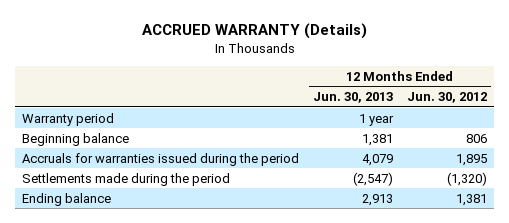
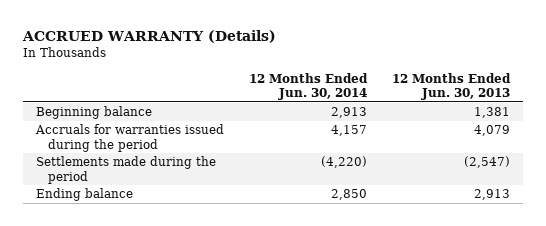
[407,92,488,104] Jun. 30, 2012 -> none
none -> [248,72,368,100] 12 Months Ended Jun. 30, 2014
[21,112,114,126] Warranty period -> none

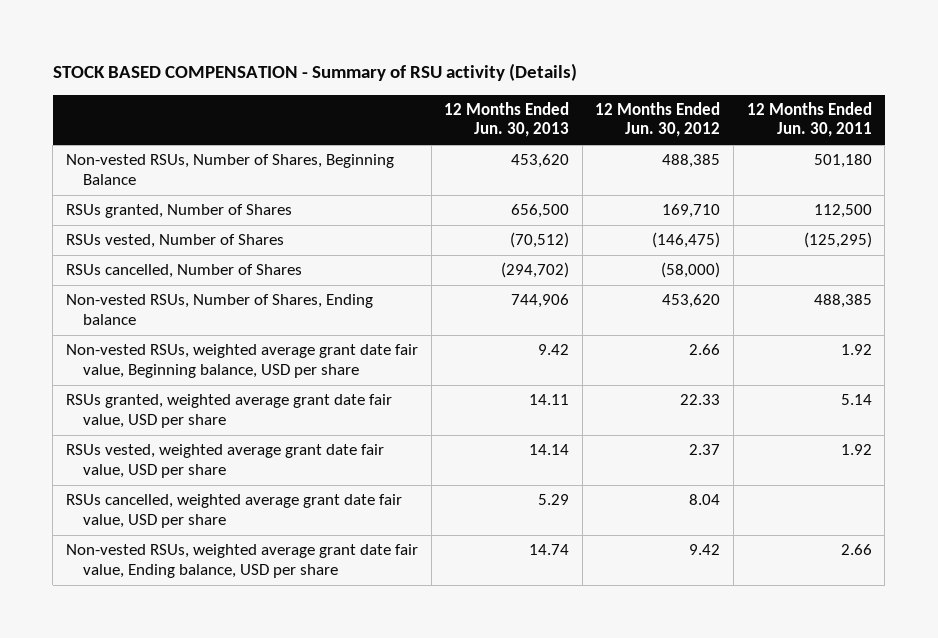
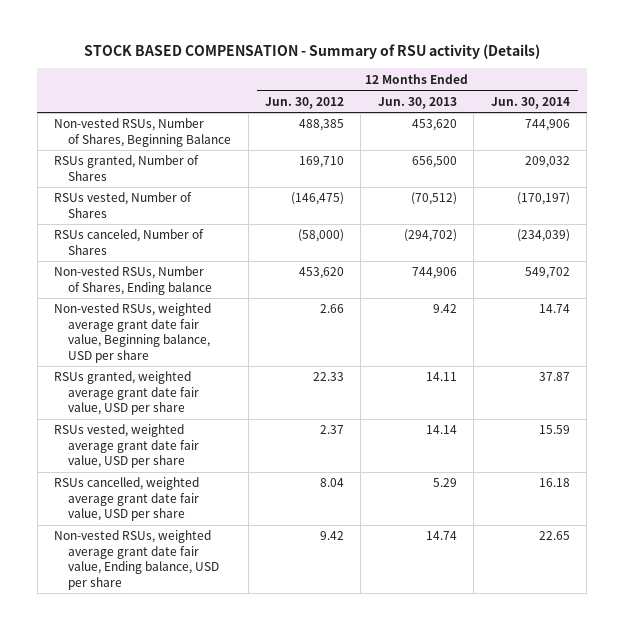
[746,101,872,138] 12 Months Ended Jun. 30, 2011 -> none
none -> [490,96,570,109] Jun. 30, 2014
[65,264,302,279] RSUs cancelled, Number of Shares -> [54,229,205,255] RSUs canceled, Number of Shares

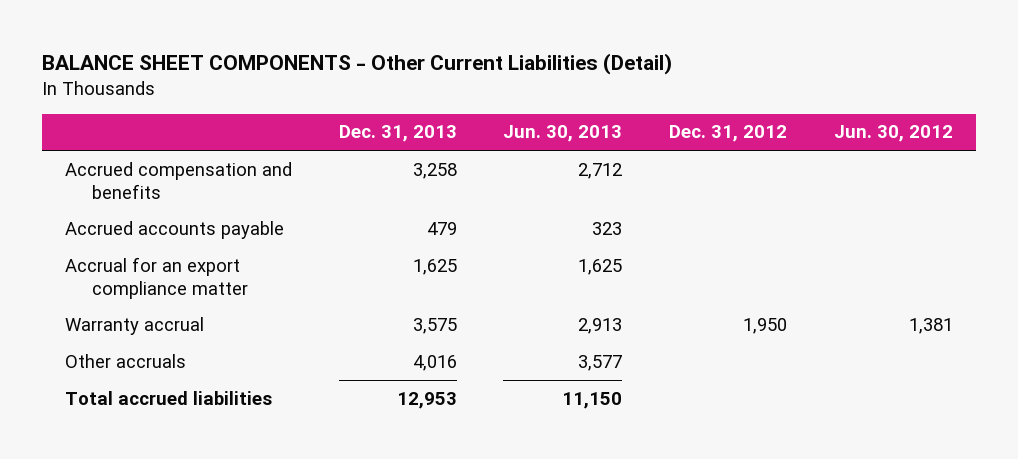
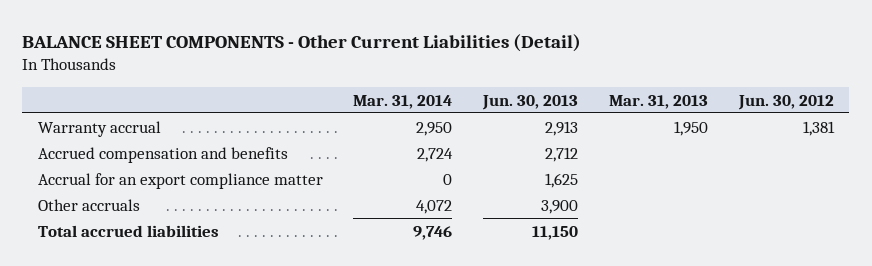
[338,125,457,143] Dec. 31, 2013 -> none
[669,125,788,143] Dec. 31, 2012 -> none
none -> [353,94,453,109] Mar. 31, 2014
none -> [609,94,709,109] Mar. 31, 2013
[64,316,204,335] Warranty accrual -> [37,120,161,137] Warranty accrual
[64,220,284,239] Accrued accounts payable -> none
[578,354,623,371] 3,577 -> [541,199,579,214] 3,900

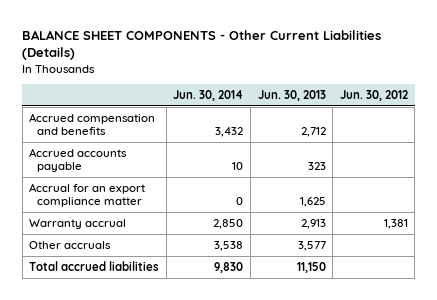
[22,33,582,52] BALANCE SHEET COMPONENTS - Other Current Liabilities (Detail) -> [22,29,382,61] BALANCE SHEET COMPONENTS - Other Current Liabilities (Details)
[353,94,453,109] Mar. 31, 2014 -> none
[609,94,709,109] Mar. 31, 2013 -> none
none -> [173,89,244,101] Jun. 30, 2014
none -> [29,148,128,173] Accrued accounts payable
[37,120,161,137] Warranty accrual -> [29,219,127,230] Warranty accrual
[541,199,579,214] 3,900 -> [297,241,326,252] 3,577

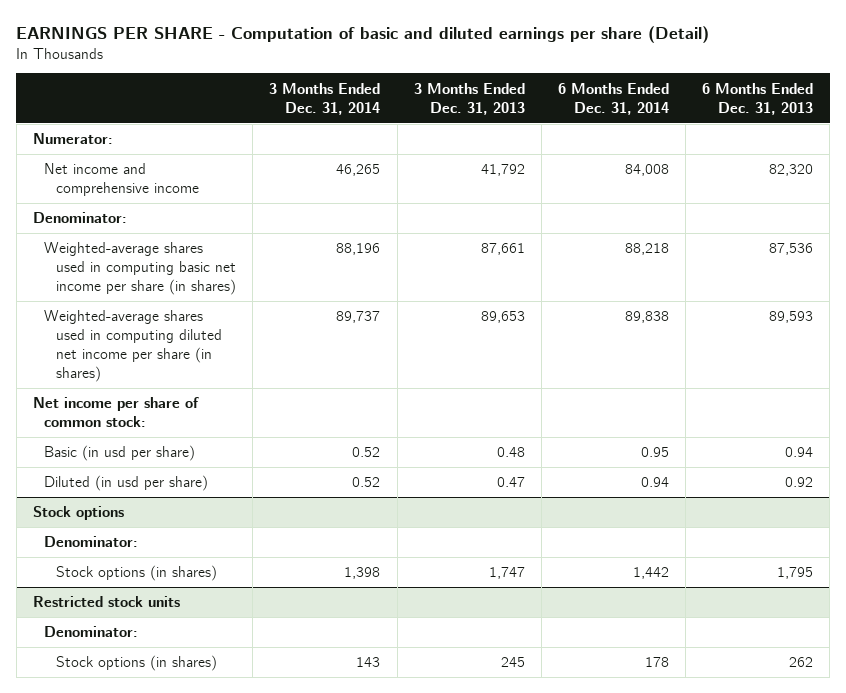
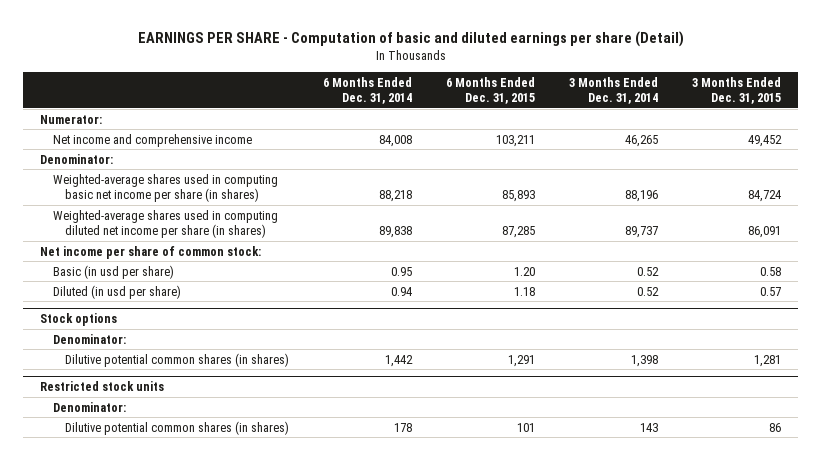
[413,82,525,115] 3 Months Ended Dec. 31, 2013 -> none
[702,82,814,115] 6 Months Ended Dec. 31, 2013 -> none
none -> [446,76,536,105] 6 Months Ended Dec. 31, 2015
none -> [691,76,781,105] 3 Months Ended Dec. 31, 2015
[56,565,218,582] Stock options (in shares) -> [65,352,290,367] Dilutive potential common shares (in shares)
[56,655,218,672] Stock options (in shares) -> [65,420,290,435] Dilutive potential common shares (in shares)

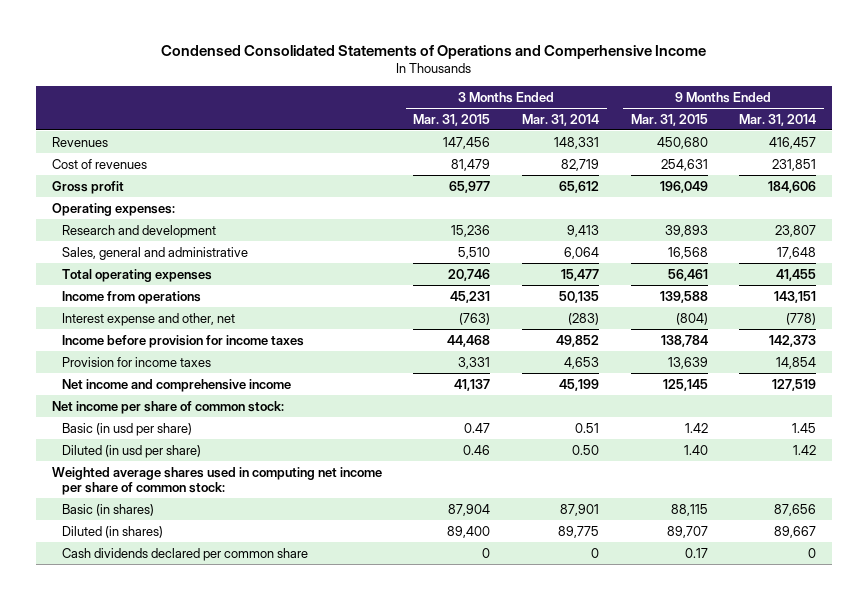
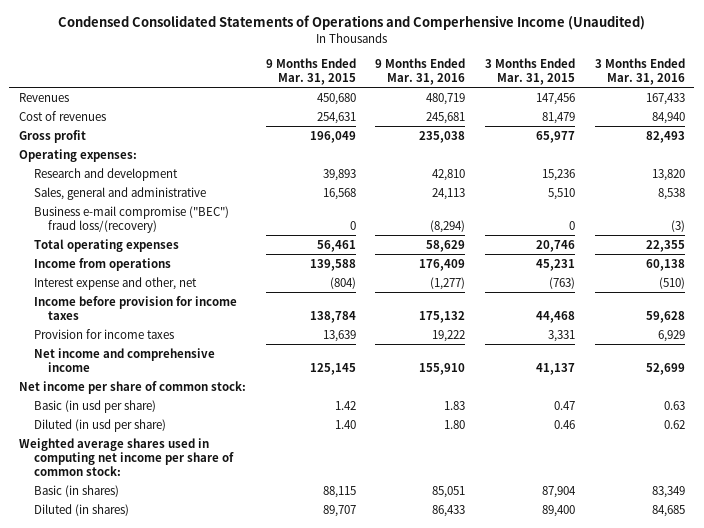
[160,45,706,60] Condensed Consolidated Statements of Operations and Comperhensive Income -> [57,15,645,31] Condensed Consolidated Statements of Operations and Comperhensive Income (Unaudited)
[521,113,599,126] Mar. 31, 2014 -> none
[739,113,817,126] Mar. 31, 2014 -> none
none -> [375,57,466,85] 9 Months Ended Mar. 31, 2016
none -> [594,57,685,85] 3 Months Ended Mar. 31, 2016
none -> [33,205,229,233] Business e-mail compromise ("BEC") fraud loss/(recovery)
[61,547,308,561] Cash dividends declared per common share -> none

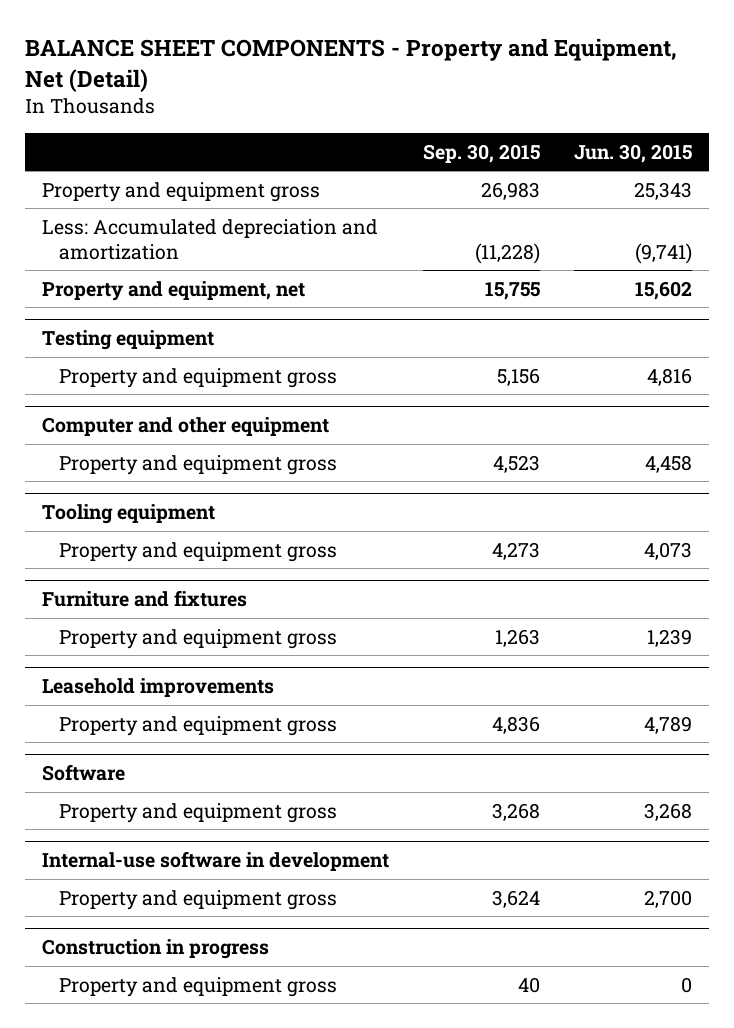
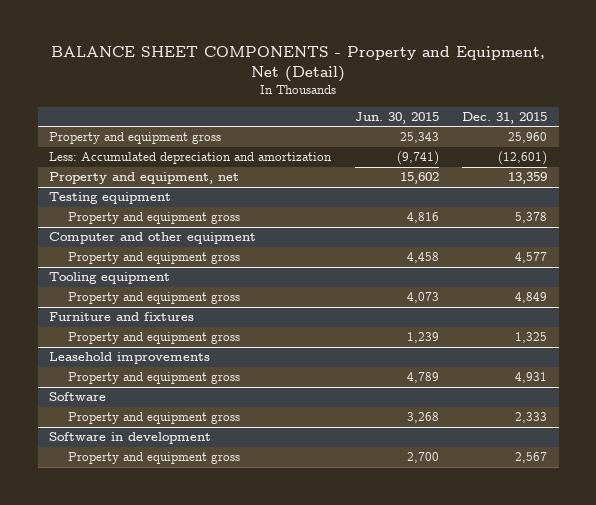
[423,143,541,163] Sep. 30, 2015 -> none
none -> [462,112,548,125] Dec. 31, 2015
[42,851,390,872] Internal-use software in development -> [49,432,212,445] Software in development
[42,939,270,960] Construction in progress -> none
[58,976,337,997] Property and equipment gross -> none

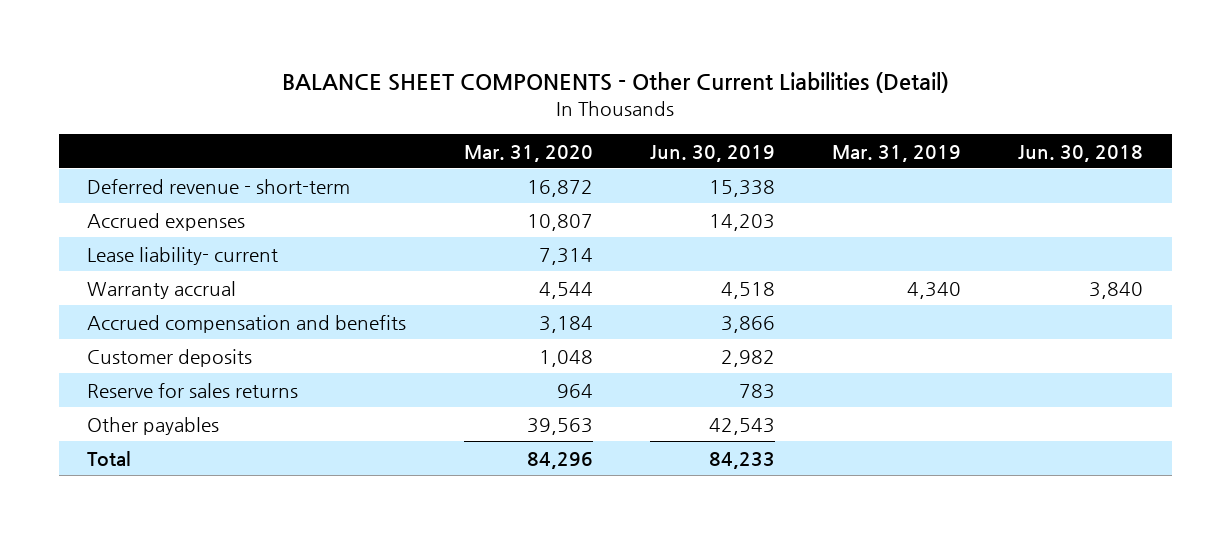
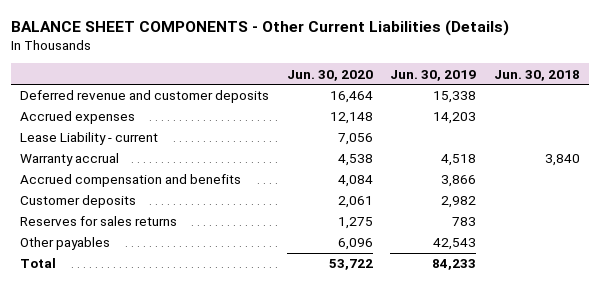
[282,71,950,93] BALANCE SHEET COMPONENTS - Other Current Liabilities (Detail) -> [11,19,510,36] BALANCE SHEET COMPONENTS - Other Current Liabilities (Details)
[463,144,593,162] Mar. 31, 2020 -> none
[831,144,961,162] Mar. 31, 2019 -> none
none -> [286,69,373,81] Jun. 30, 2020
[87,178,351,194] Deferred revenue - short-term -> [19,90,269,104] Deferred revenue and customer deposits
[87,246,279,265] Lease liability- current -> [19,132,158,146] Lease Liability - current
[87,382,299,398] Reserve for sales returns -> [19,216,177,227] Reserves for sales returns

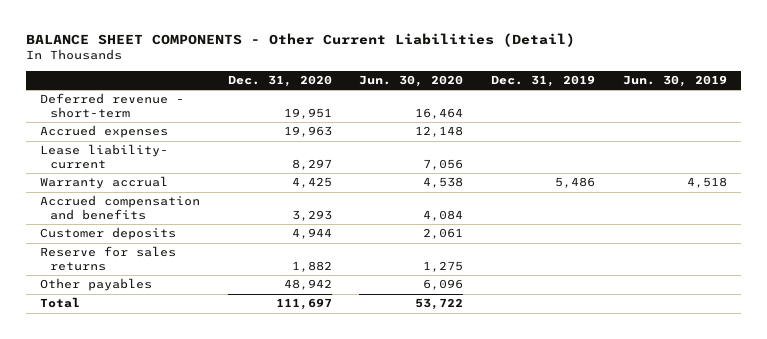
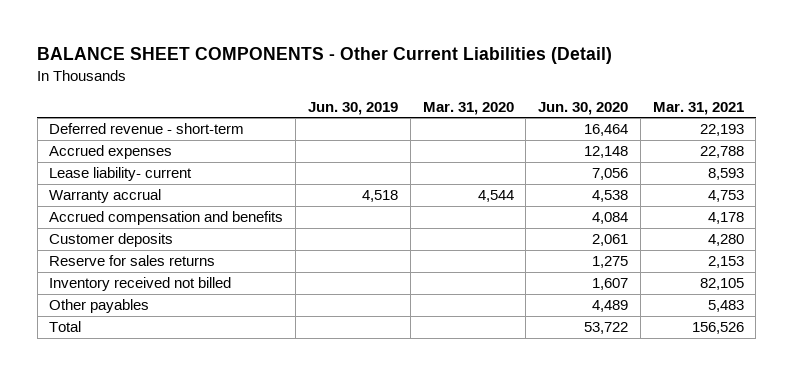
[227,75,332,88] Dec. 31, 2020 -> none
[491,75,596,88] Dec. 31, 2019 -> none
none -> [422,101,514,115] Mar. 31, 2020
none -> [652,101,744,115] Mar. 31, 2021
none -> [49,277,232,292] Inventory received not billed
[423,279,464,291] 6,096 -> [592,300,629,313] 4,489

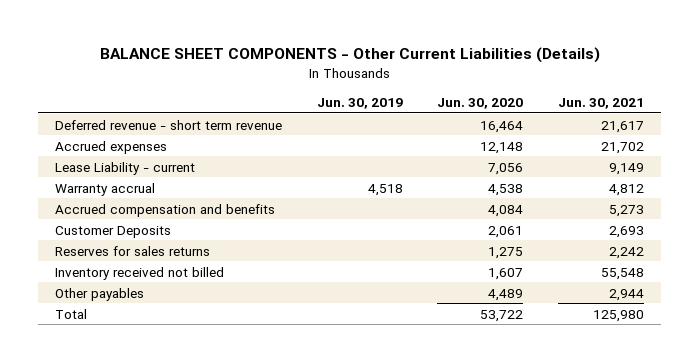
[37,47,613,65] BALANCE SHEET COMPONENTS - Other Current Liabilities (Detail) -> [99,47,600,64] BALANCE SHEET COMPONENTS - Other Current Liabilities (Details)
[422,101,514,115] Mar. 31, 2020 -> none
[652,101,744,115] Mar. 31, 2021 -> none
none -> [557,97,644,109] Jun. 30, 2021
[49,123,245,135] Deferred revenue - short-term -> [55,119,283,130] Deferred revenue - short term revenue
[49,167,193,182] Lease liability- current -> [55,161,196,175] Lease Liability - current
[49,233,174,248] Customer deposits -> [55,225,172,238] Customer Deposits
[49,255,216,267] Reserve for sales returns -> [55,245,211,256] Reserves for sales returns

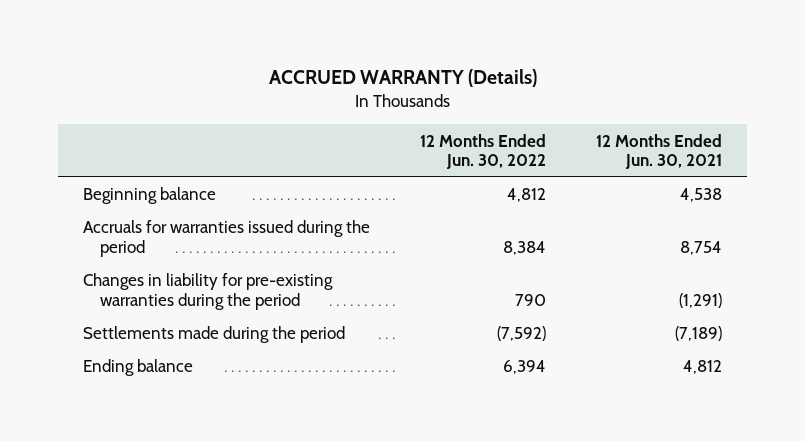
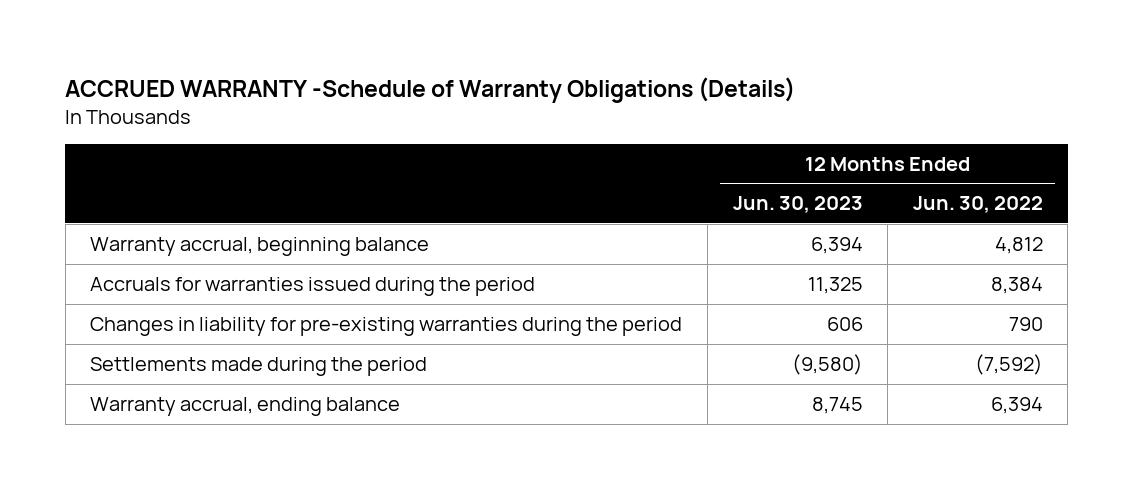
[268,69,537,88] ACCRUED WARRANTY (Details) -> [65,76,796,103] ACCRUED WARRANTY -Schedule of Warranty Obligations (Details)
[596,133,723,170] 12 Months Ended Jun. 30, 2021 -> none
none -> [732,196,863,214] Jun. 30, 2023
[83,187,217,205] Beginning balance -> [90,237,430,257] Warranty accrual, beginning balance
[83,359,194,377] Ending balance -> [90,397,401,417] Warranty accrual, ending balance

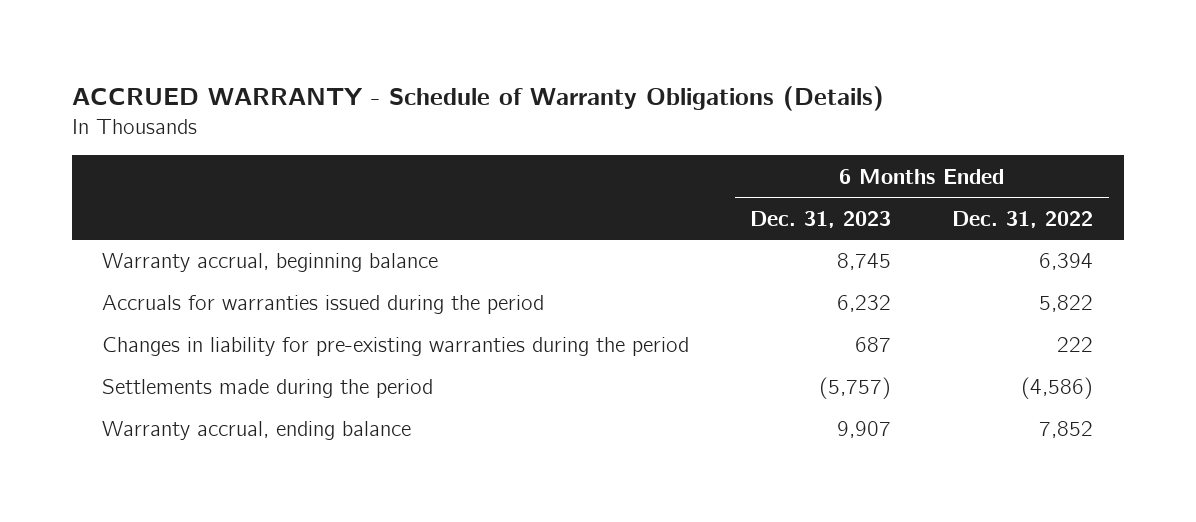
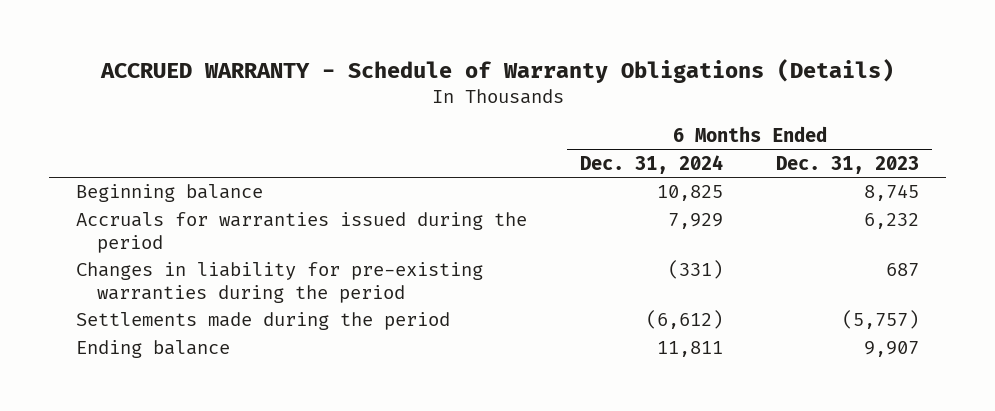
[952,210,1094,228] Dec. 31, 2022 -> none
none -> [580,154,724,174] Dec. 31, 2024
[102,253,439,273] Warranty accrual, beginning balance -> [75,184,263,203] Beginning balance
[102,421,412,441] Warranty accrual, ending balance -> [75,340,230,359] Ending balance

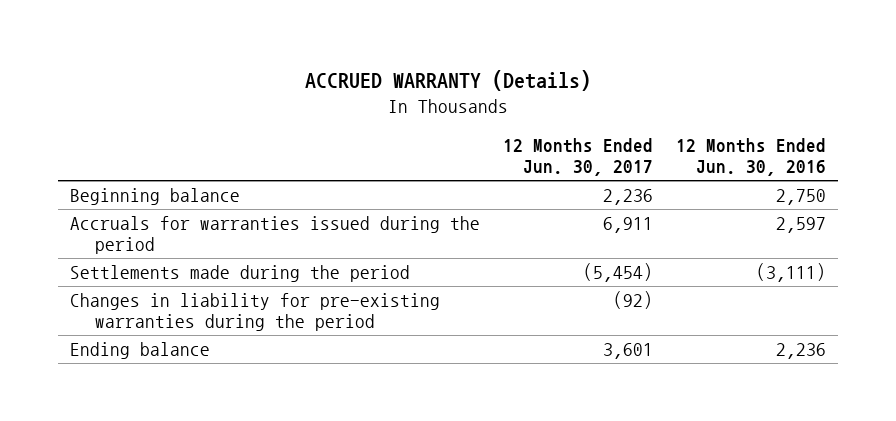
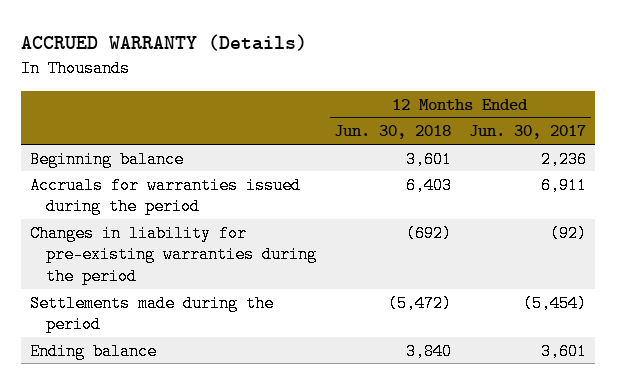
[676,137,827,177] 12 Months Ended Jun. 30, 2016 -> none
none -> [334,125,452,140] Jun. 30, 2018
[69,264,410,282] Settlements made during the period -> [30,294,275,334] Settlements made during the period

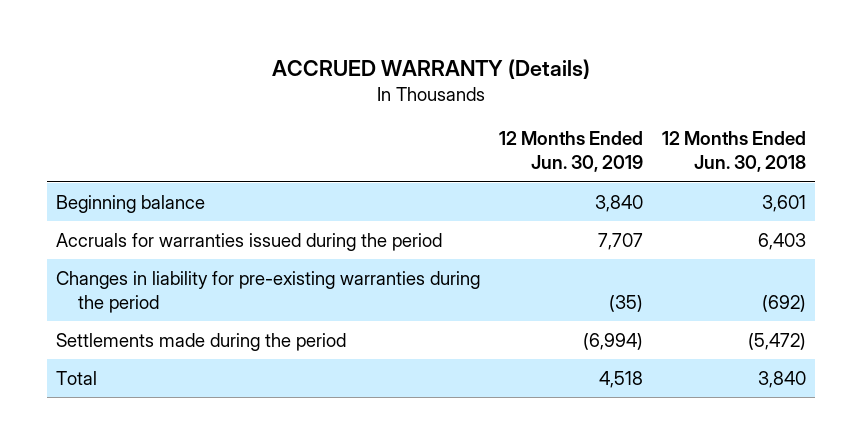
[469,125,587,140] Jun. 30, 2017 -> none
none -> [499,131,644,173] 12 Months Ended Jun. 30, 2019
[30,342,158,360] Ending balance -> [56,370,98,385] Total

